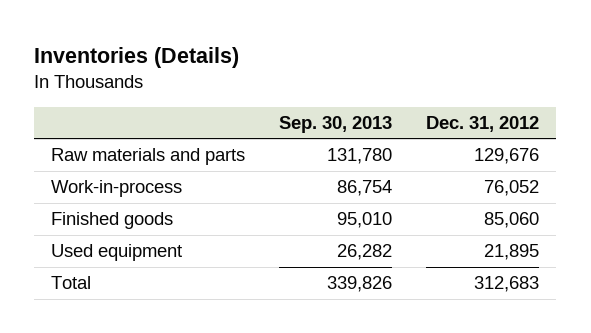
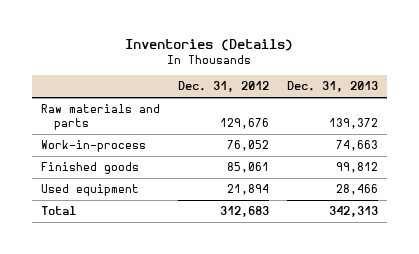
[279,115,393,133] Sep. 30, 2013 -> none
none -> [286,81,378,93] Dec. 31, 2013
[484,212,540,229] 85,060 -> [226,162,269,174] 85,061
[484,244,540,261] 21,895 -> [226,184,269,196] 21,894

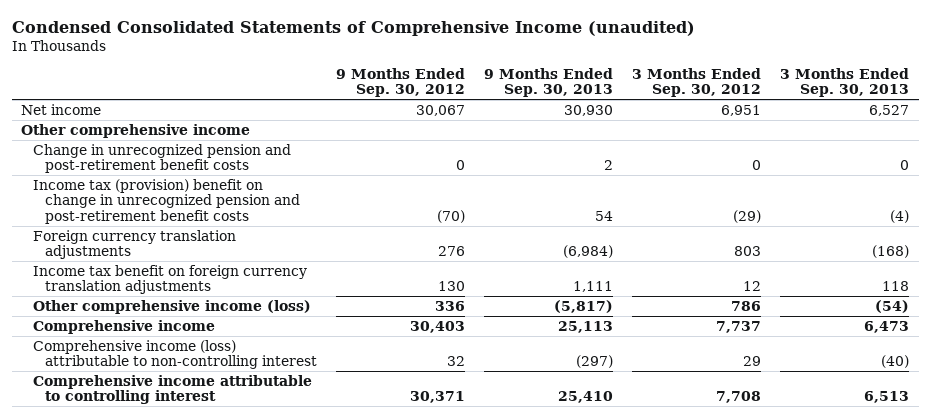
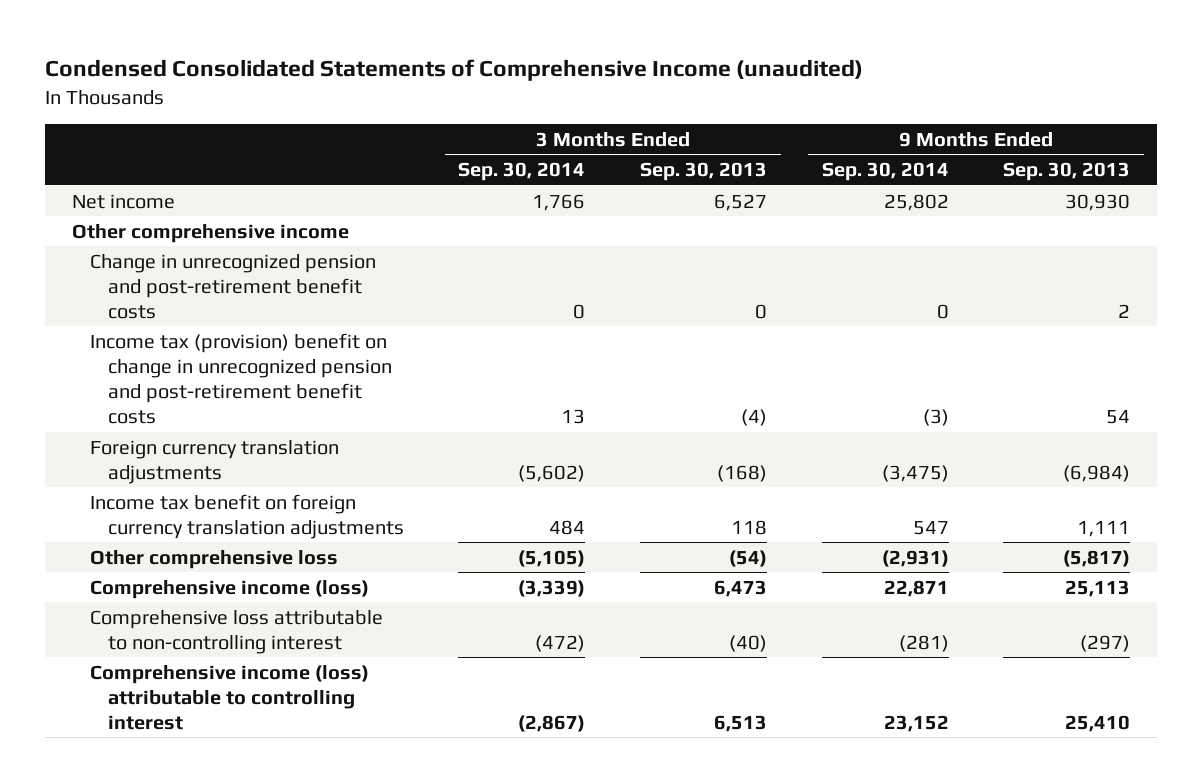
[336,67,466,98] 9 Months Ended Sep. 30, 2012 -> none
[632,67,762,98] 3 Months Ended Sep. 30, 2012 -> none
none -> [458,161,586,181] Sep. 30, 2014
none -> [821,161,949,181] Sep. 30, 2014
[33,299,312,314] Other comprehensive income (loss) -> [90,549,339,569] Other comprehensive loss
[33,319,216,334] Comprehensive income -> [90,579,370,599] Comprehensive income (loss)
[33,339,318,370] Comprehensive income (loss) attributable to non-controlling interest -> [90,609,384,654] Comprehensive loss attributable to non-controlling interest
[33,374,313,405] Comprehensive income attributable to controlling interest -> [90,664,370,730] Comprehensive income (loss) attributable to controlling interest

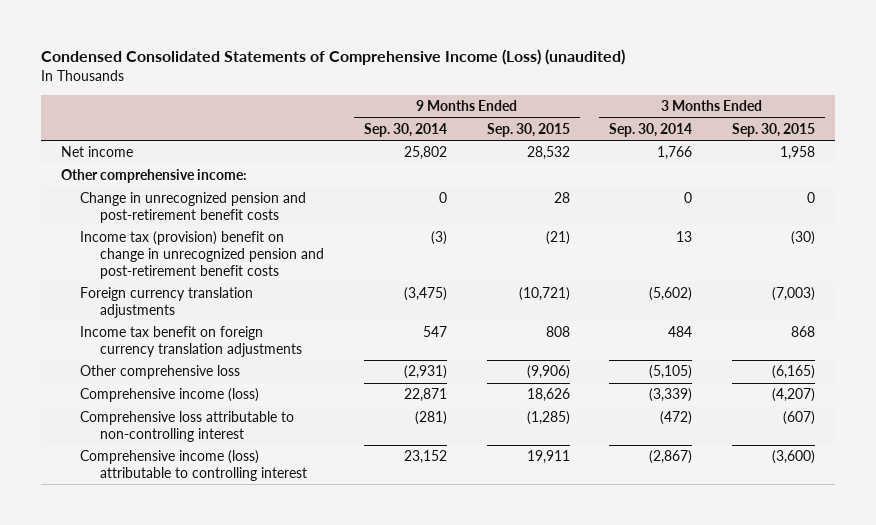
[44,59,863,82] Condensed Consolidated Statements of Comprehensive Income (unaudited) -> [40,49,625,66] Condensed Consolidated Statements of Comprehensive Income (Loss) (unaudited)
[640,161,768,181] Sep. 30, 2013 -> none
[1003,161,1131,181] Sep. 30, 2013 -> none
none -> [486,122,570,137] Sep. 30, 2015
none -> [732,122,816,137] Sep. 30, 2015
[72,223,350,243] Other comprehensive income -> [60,169,247,184] Other comprehensive income:

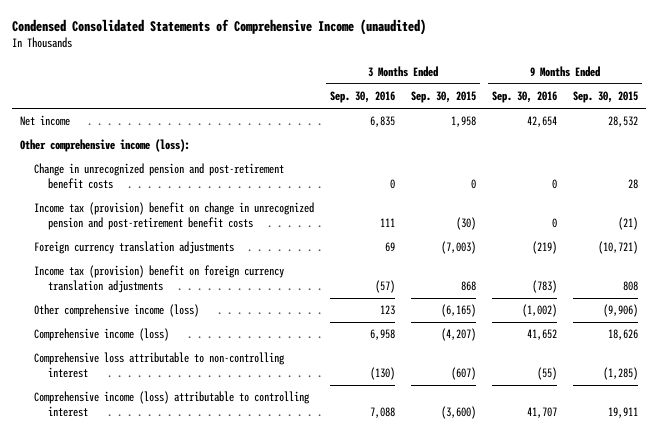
[40,49,625,66] Condensed Consolidated Statements of Comprehensive Income (Loss) (unaudited) -> [11,18,426,35] Condensed Consolidated Statements of Comprehensive Income (unaudited)
[363,122,447,137] Sep. 30, 2014 -> none
[609,122,693,137] Sep. 30, 2014 -> none
none -> [330,91,396,104] Sep. 30, 2016
none -> [492,91,558,104] Sep. 30, 2016
[60,169,247,184] Other comprehensive income: -> [19,139,190,153] Other comprehensive income (loss):
[80,326,302,357] Income tax benefit on foreign currency translation adjustments -> [34,265,285,294] Income tax (provision) benefit on foreign currency translation adjustments
[80,365,241,380] Other comprehensive loss -> [34,304,200,318] Other comprehensive income (loss)

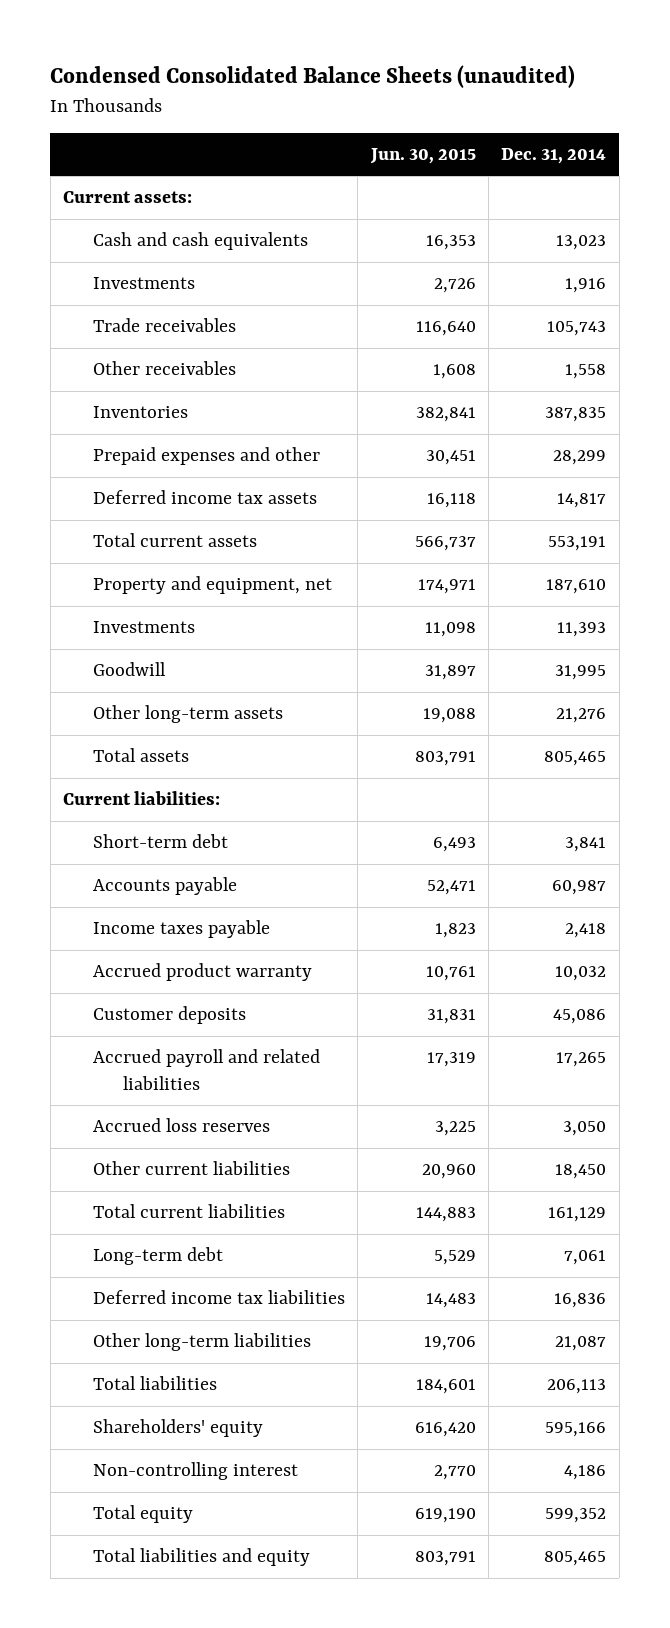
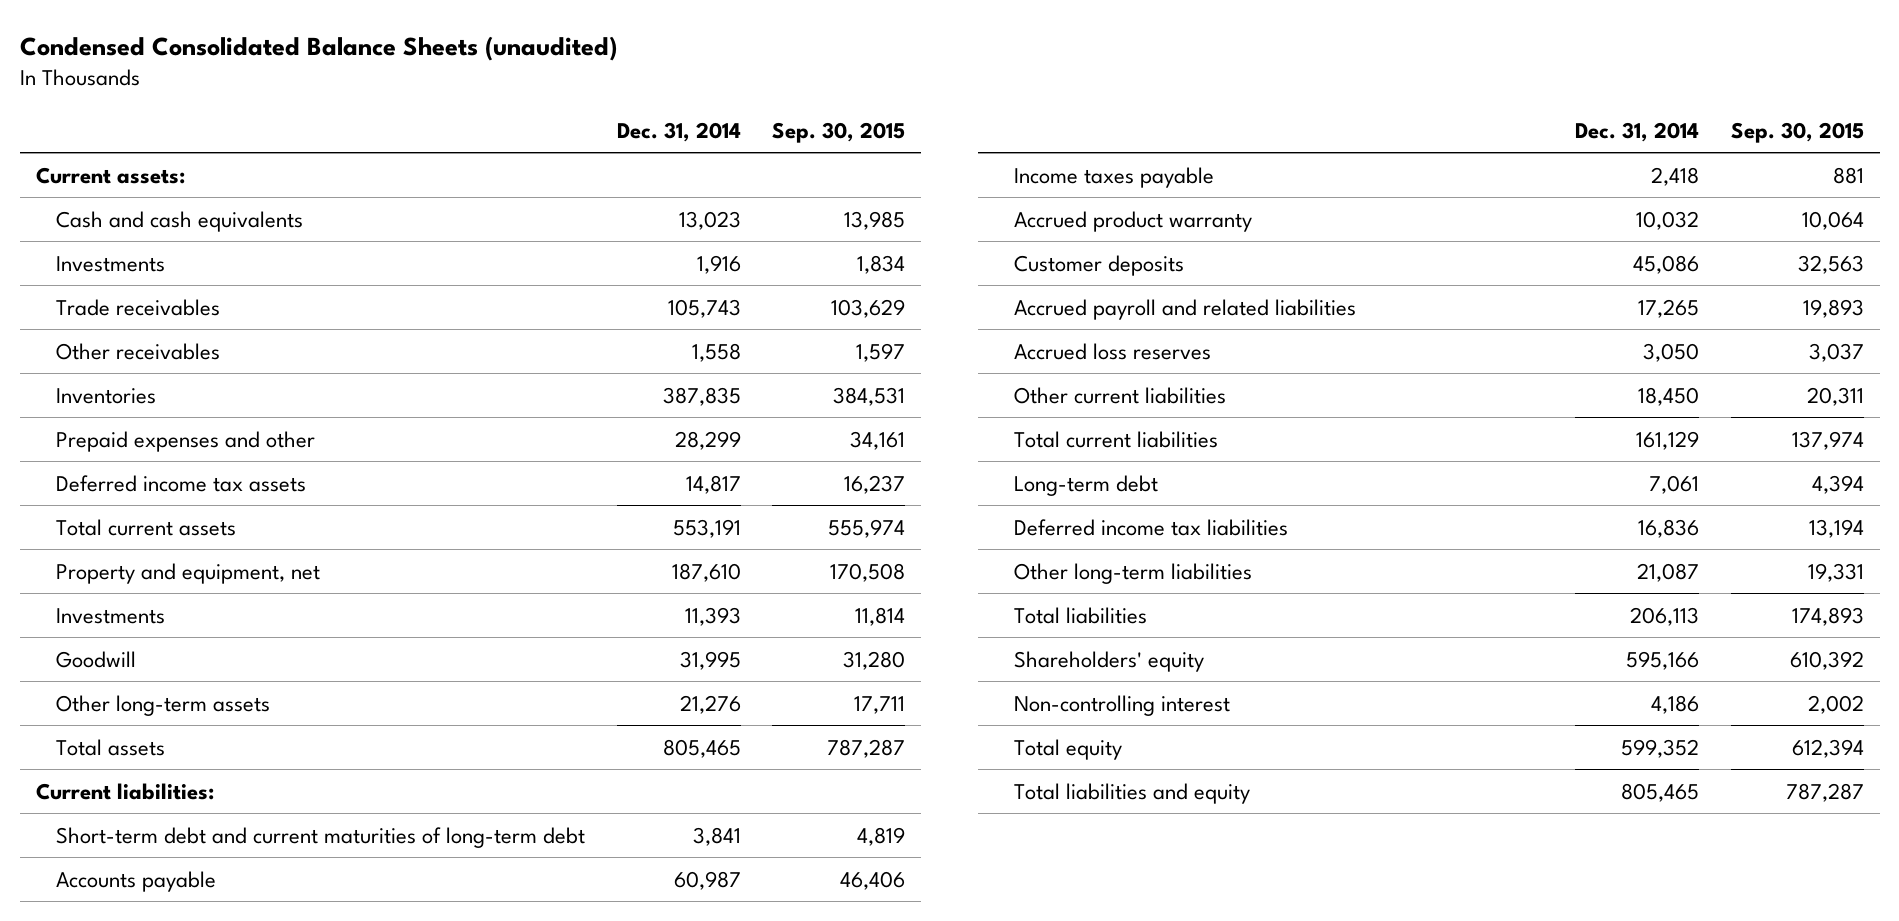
[369,148,476,165] Jun. 30, 2015 -> none
none -> [772,121,906,143] Sep. 30, 2015
[92,834,228,849] Short-term debt -> [55,826,585,848] Short-term debt and current maturities of long-term debt

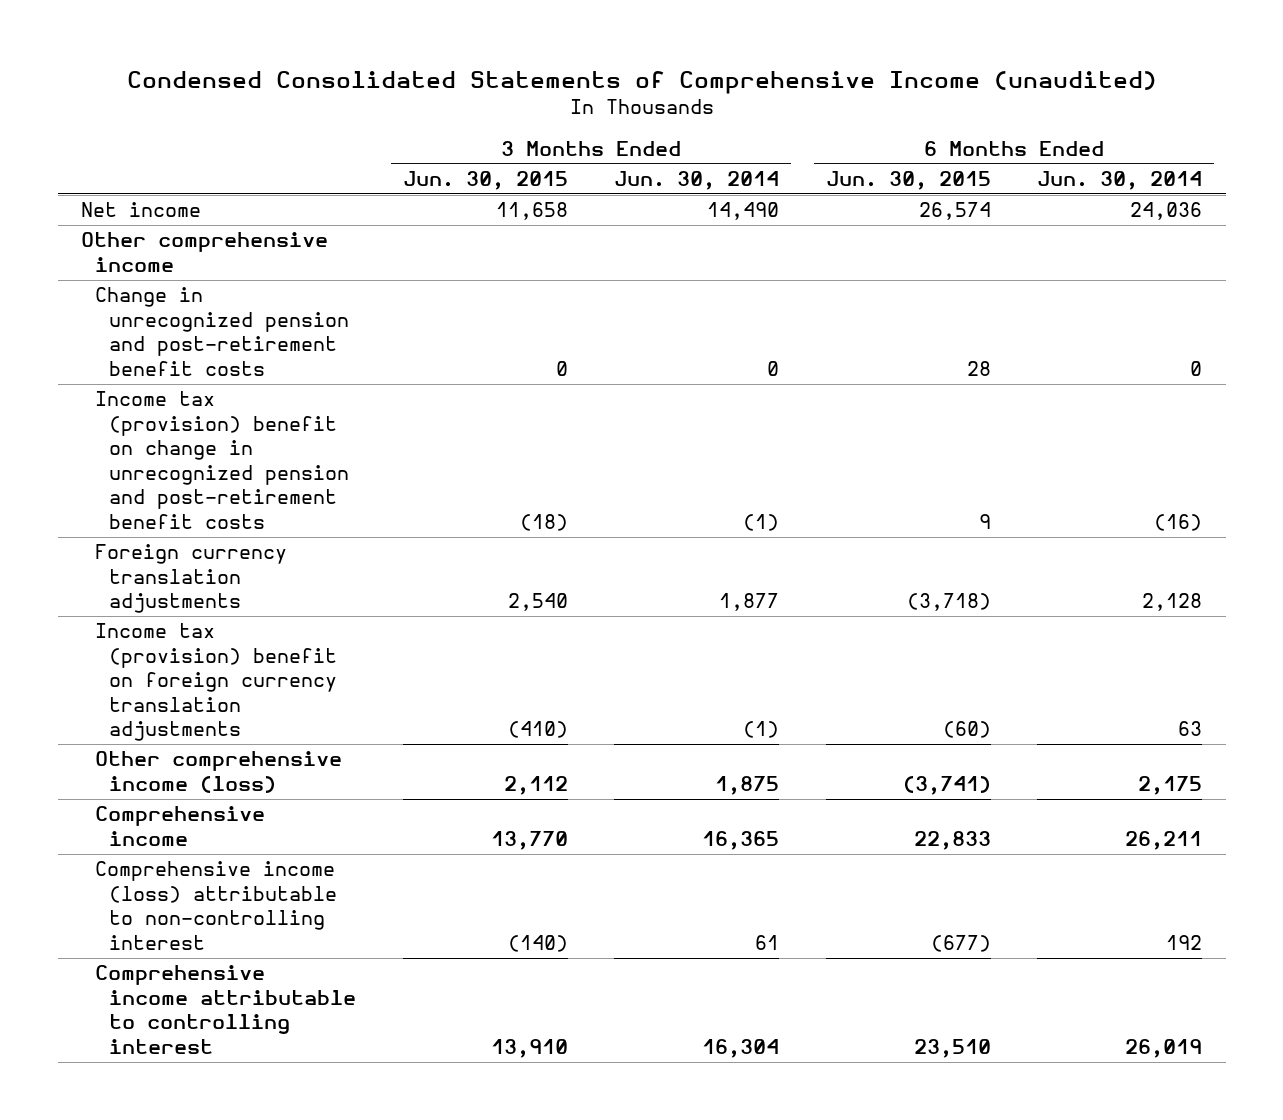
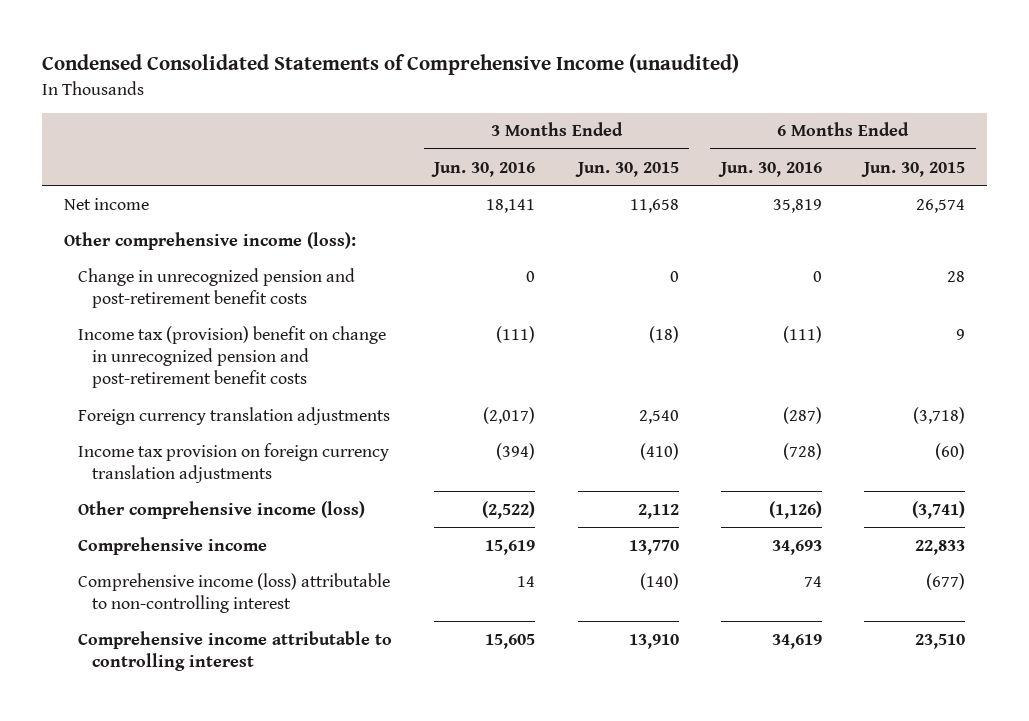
[614,170,780,190] Jun. 30, 2014 -> none
[1037,170,1203,190] Jun. 30, 2014 -> none
none -> [431,161,536,177] Jun. 30, 2016
none -> [718,161,823,177] Jun. 30, 2016
[81,232,329,272] Other comprehensive income -> [63,231,356,250] Other comprehensive income (loss):
[95,623,338,742] Income tax (provision) benefit on foreign currency translation adjustments -> [78,442,390,483] Income tax provision on foreign currency translation adjustments

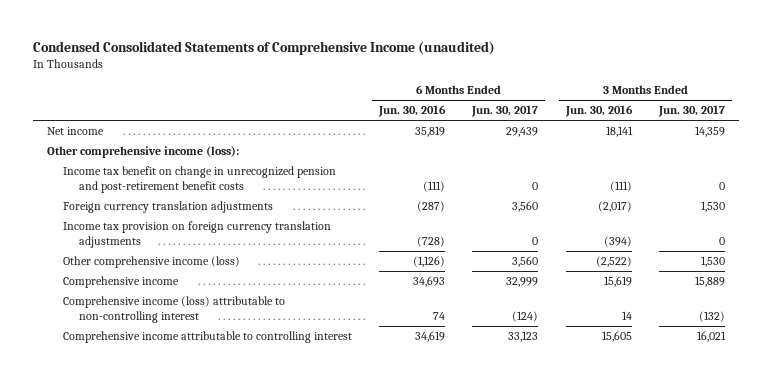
[574,161,679,177] Jun. 30, 2015 -> none
[861,161,966,177] Jun. 30, 2015 -> none
none -> [471,105,539,118] Jun. 30, 2017
none -> [658,105,726,118] Jun. 30, 2017
[78,267,356,308] Change in unrecognized pension and post-retirement benefit costs -> none
[78,325,387,389] Income tax (provision) benefit on change in unrecognized pension and post-retirement benefit costs -> [62,166,336,194] Income tax benefit on change in unrecognized pension and post-retirement benefit costs

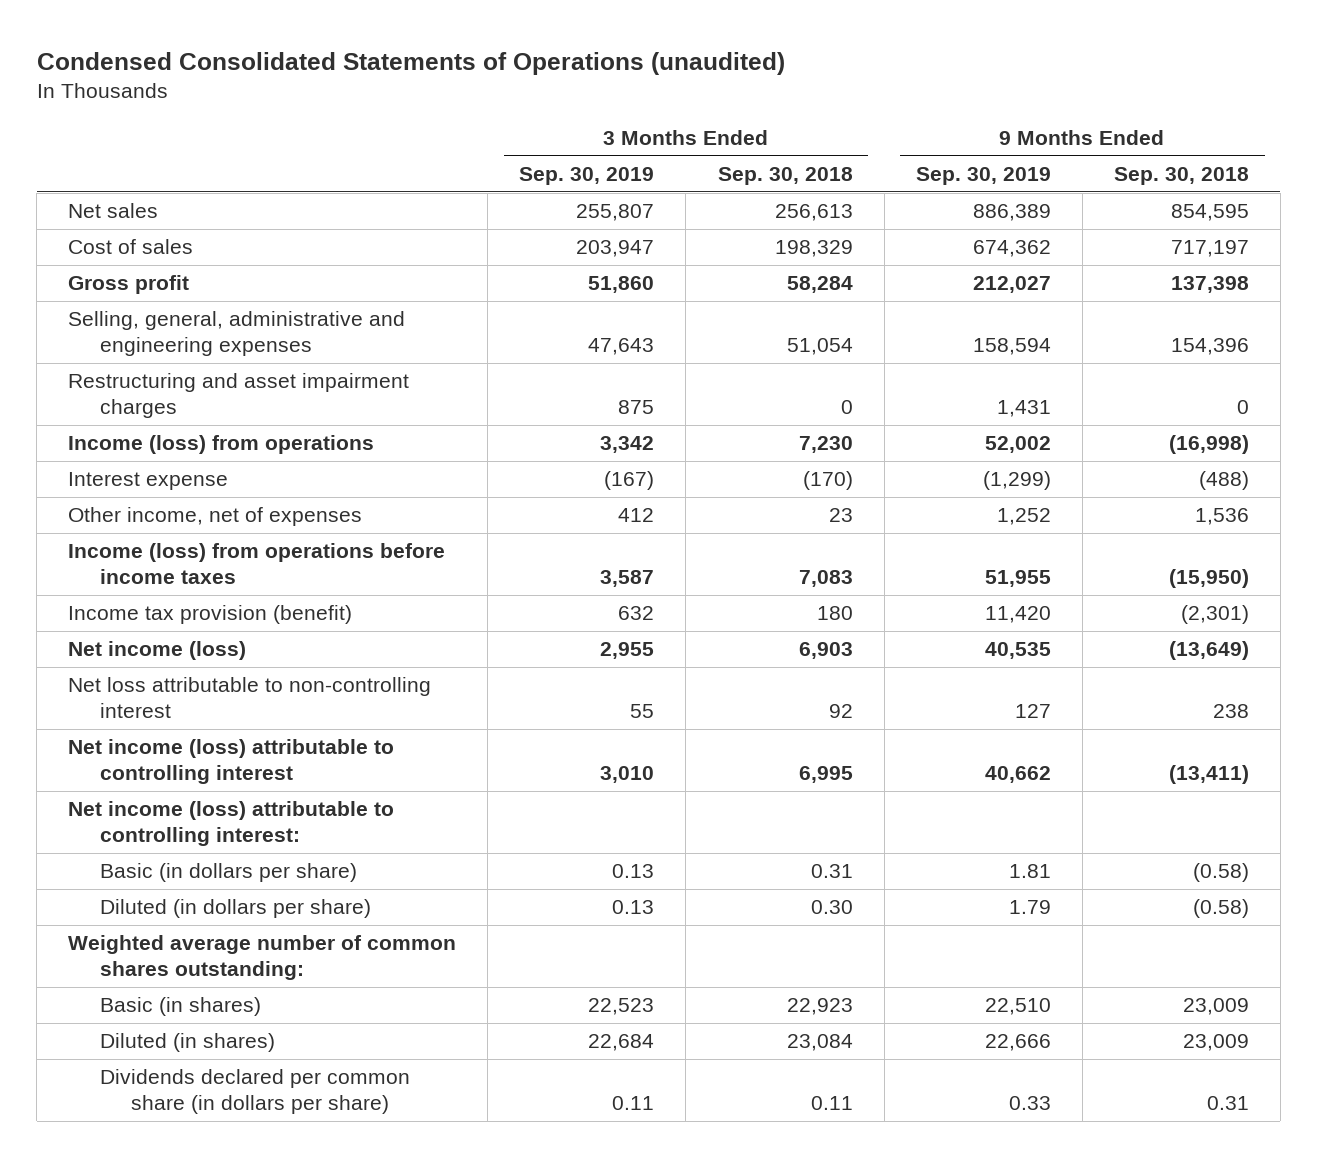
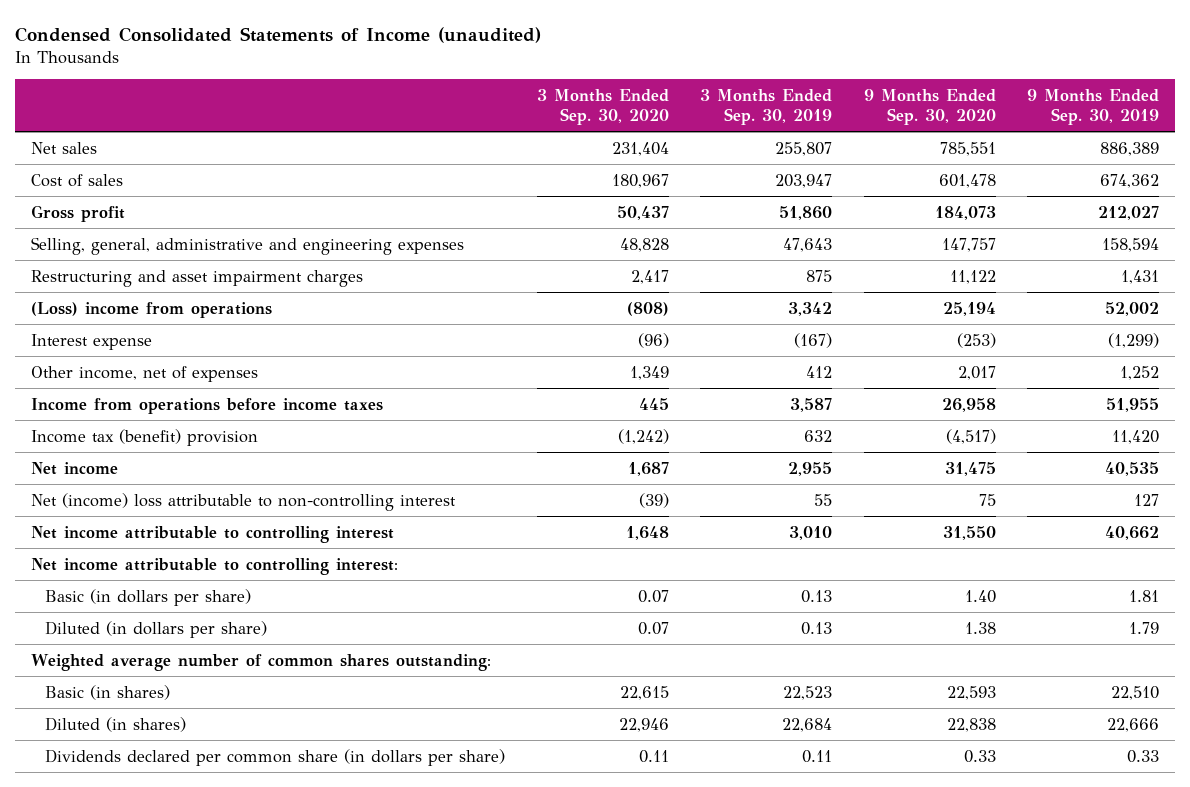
[36,51,785,75] Condensed Consolidated Statements of Operations (unaudited) -> [14,26,541,43] Condensed Consolidated Statements of Income (unaudited)
[717,166,853,185] Sep. 30, 2018 -> none
[1113,166,1249,185] Sep. 30, 2018 -> none
none -> [536,88,669,125] 3 Months Ended Sep. 30, 2020
none -> [863,88,996,125] 9 Months Ended Sep. 30, 2020
[68,435,375,455] Income (loss) from operations -> [30,301,272,318] (Loss) income from operations
[68,543,446,584] Income (loss) from operations before income taxes -> [30,397,383,414] Income from operations before income taxes
[68,605,353,625] Income tax provision (benefit) -> [30,428,258,446] Income tax (benefit) provision
[68,641,247,661] Net income (loss) -> [30,461,118,475] Net income
[68,677,432,718] Net loss attributable to non-controlling interest -> [30,492,456,511] Net (income) loss attributable to non-controlling interest
[68,739,395,784] Net income (loss) attributable to controlling interest -> [30,525,394,543] Net income attributable to controlling interest
[68,801,395,846] Net income (loss) attributable to controlling interest: -> [30,557,398,575] Net income attributable to controlling interest:

